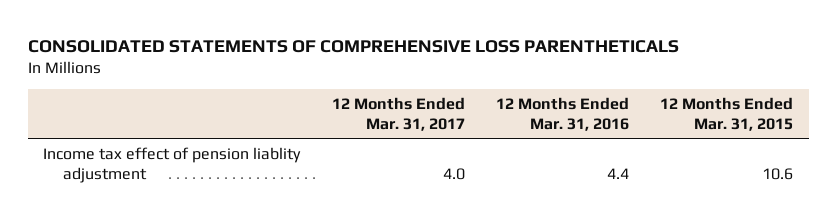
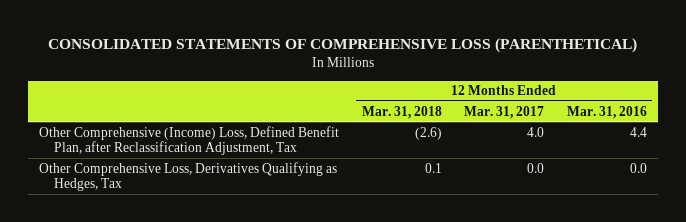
[27,40,679,54] CONSOLIDATED STATEMENTS OF COMPREHENSIVE LOSS PARENTHETICALS -> [48,38,638,54] CONSOLIDATED STATEMENTS OF COMPREHENSIVE LOSS (PARENTHETICAL)
[660,96,794,131] 12 Months Ended Mar. 31, 2015 -> none
none -> [361,105,442,119] Mar. 31, 2018
[43,146,302,183] Income tax effect of pension liablity adjustment -> [39,125,340,156] Other Comprehensive (Income) Loss, Defined Benefit Plan, after Reclassification Adjustment, Tax
none -> [39,161,338,192] Other Comprehensive Loss, Derivatives Qualifying as Hedges, Tax

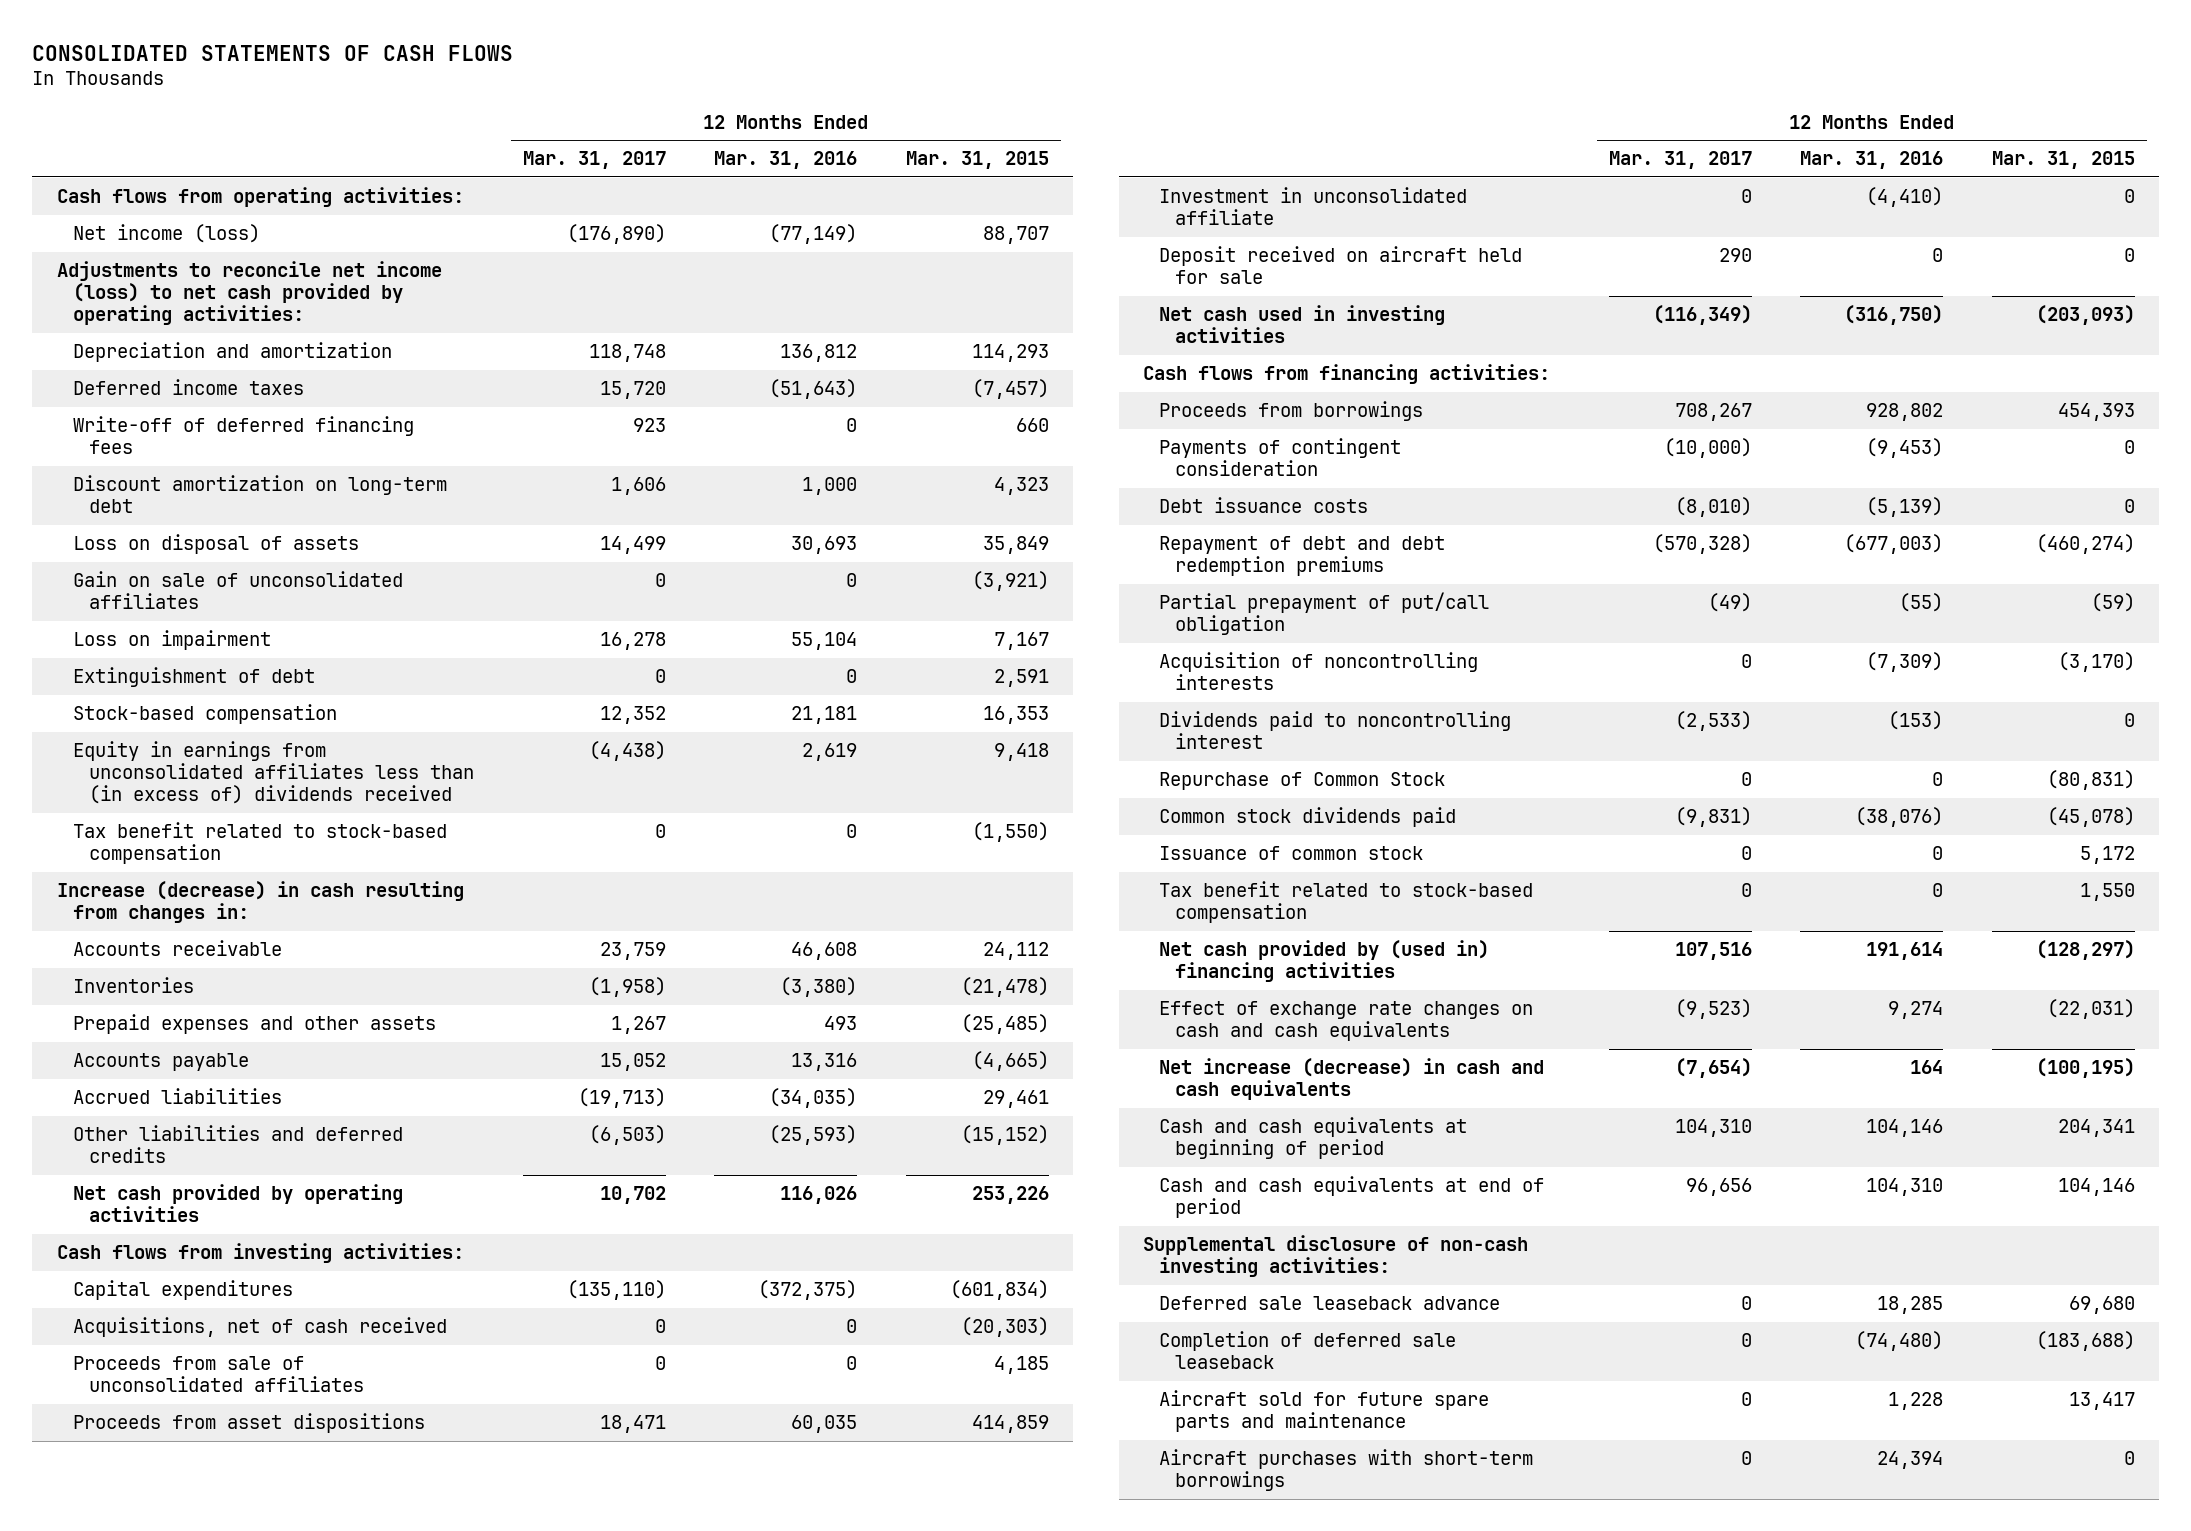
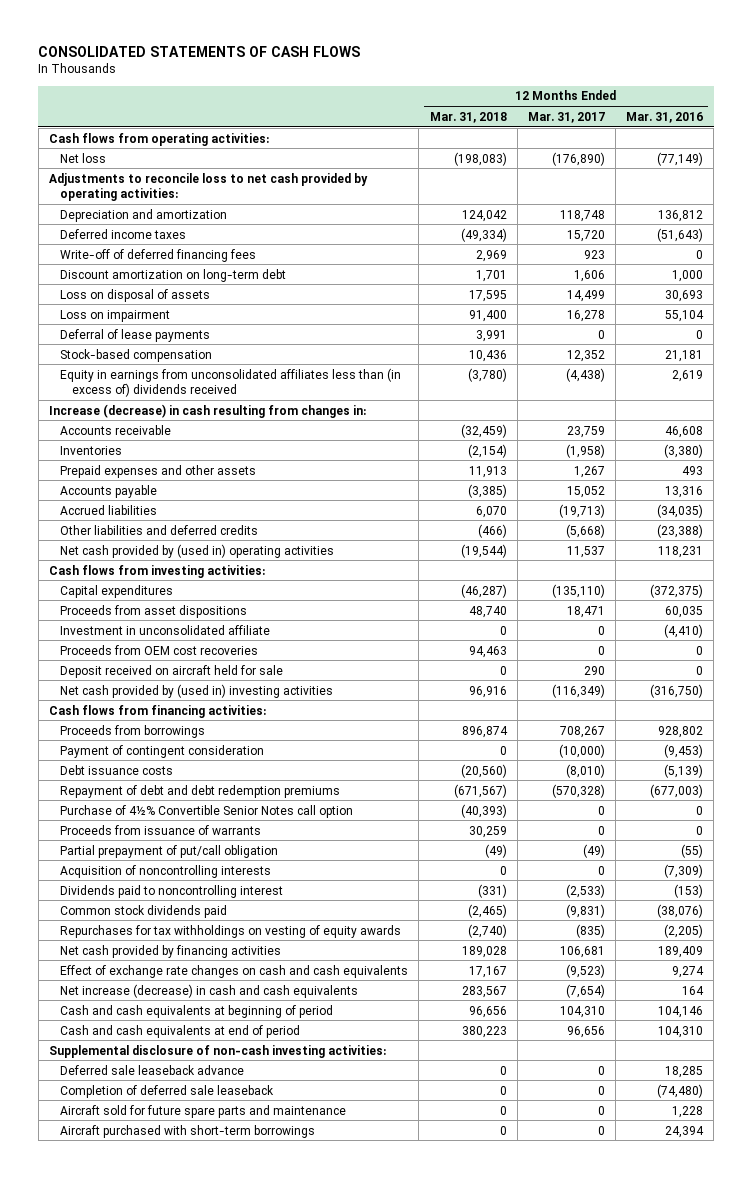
[905,151,1049,170] Mar. 31, 2015 -> none
none -> [429,111,507,123] Mar. 31, 2018
[72,223,260,243] Net income (loss) -> [60,152,107,163] Net loss
[56,260,442,326] Adjustments to reconcile net income (loss) to net cash provided by operating activities: -> [48,172,368,202] Adjustments to reconcile loss to net cash provided by operating activities:
[72,570,403,610] Gain on sale of unconsolidated affiliates -> none
[72,666,315,687] Extinguishment of debt -> none
none -> [60,328,211,342] Deferral of lease payments
[72,821,447,865] Tax benefit related to stock-based compensation -> none
[588,1124,666,1145] (6,503) -> [565,523,605,538] (5,668)
[769,1124,858,1145] (25,593) -> [656,523,703,538] (23,388)
[72,1183,403,1223] Net cash provided by operating activities -> [60,543,335,558] Net cash provided by (used in) operating activities
[599,1185,666,1204] 10,702 -> [566,545,605,558] 11,537
[780,1185,858,1204] 116,026 -> [657,545,703,558] 118,231
[72,1316,447,1337] Acquisitions, net of cash received -> none
[72,1355,365,1393] Proceeds from sale of unconsolidated affiliates -> none
none -> [60,644,259,655] Proceeds from OEM cost recoveries
[1159,304,1446,344] Net cash used in investing activities -> [60,683,334,698] Net cash provided by (used in) investing activities
[1159,437,1402,477] Payments of contingent consideration -> [60,744,265,758] Payment of contingent consideration
none -> [60,804,354,818] Purchase of 4½% Convertible Senior Notes call option
none -> [60,824,262,835] Proceeds from issuance of warrants
[1159,771,1446,790] Repurchase of Common Stock -> none
[1159,845,1424,860] Issuance of common stock -> none
[1159,880,1534,924] Tax benefit related to stock-based compensation -> none
none -> [60,924,402,938] Repurchases for tax withholdings on vesting of equity awards
[1159,939,1490,983] Net cash provided by (used in) financing activities -> [60,944,282,958] Net cash provided by financing activities
[1674,941,1752,960] 107,516 -> [559,945,605,958] 106,681
[1866,941,1944,960] 191,614 -> [657,945,703,958] 189,409
[1159,1448,1534,1492] Aircraft purchases with short-term borrowings -> [60,1124,316,1138] Aircraft purchased with short-term borrowings

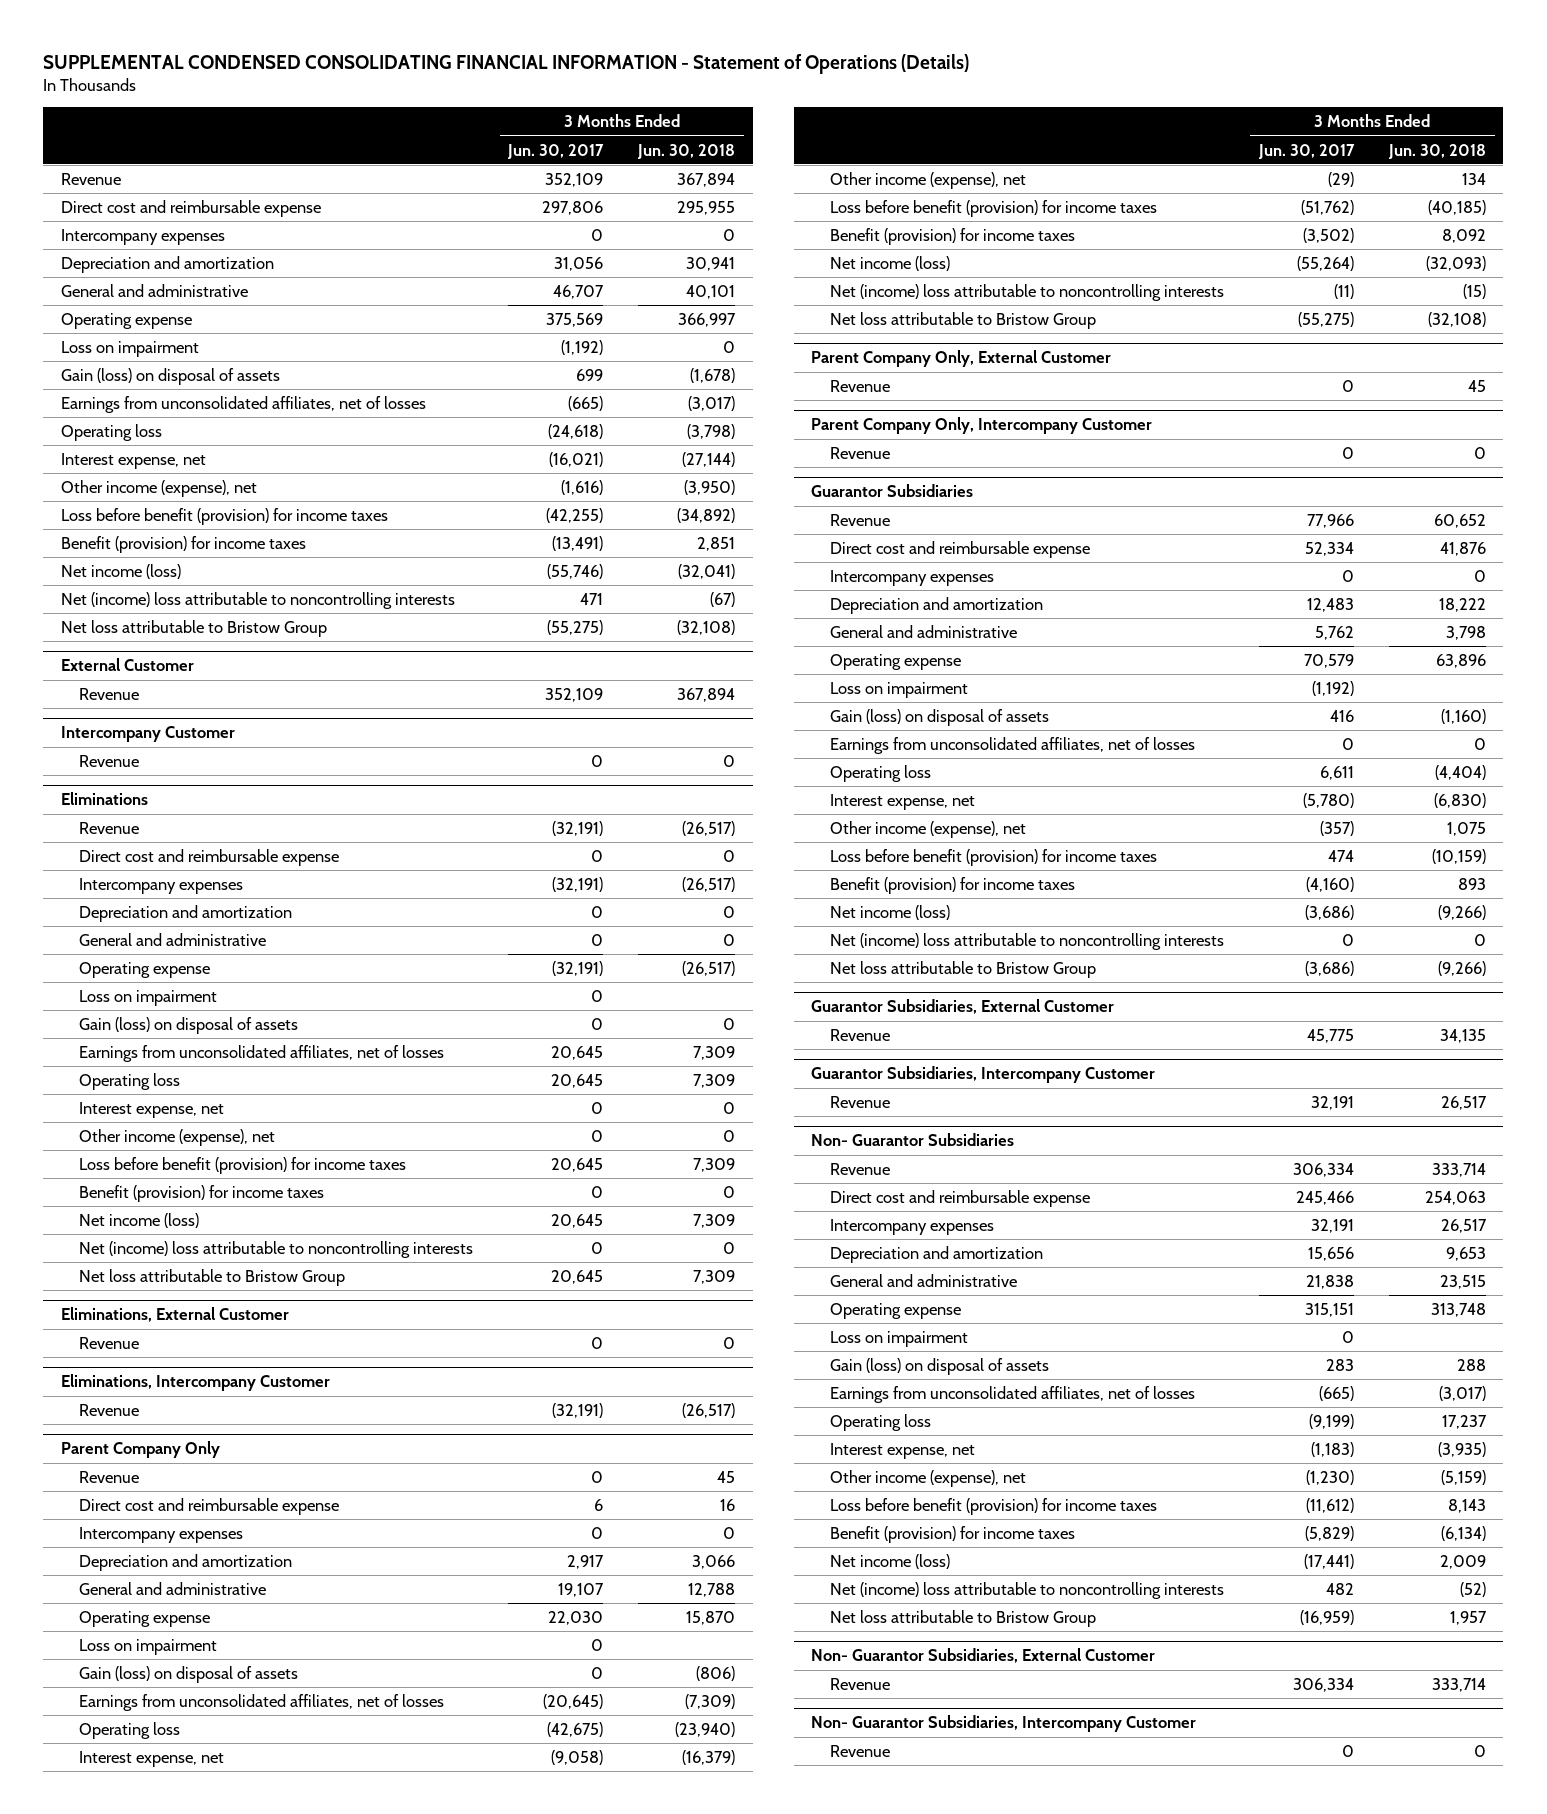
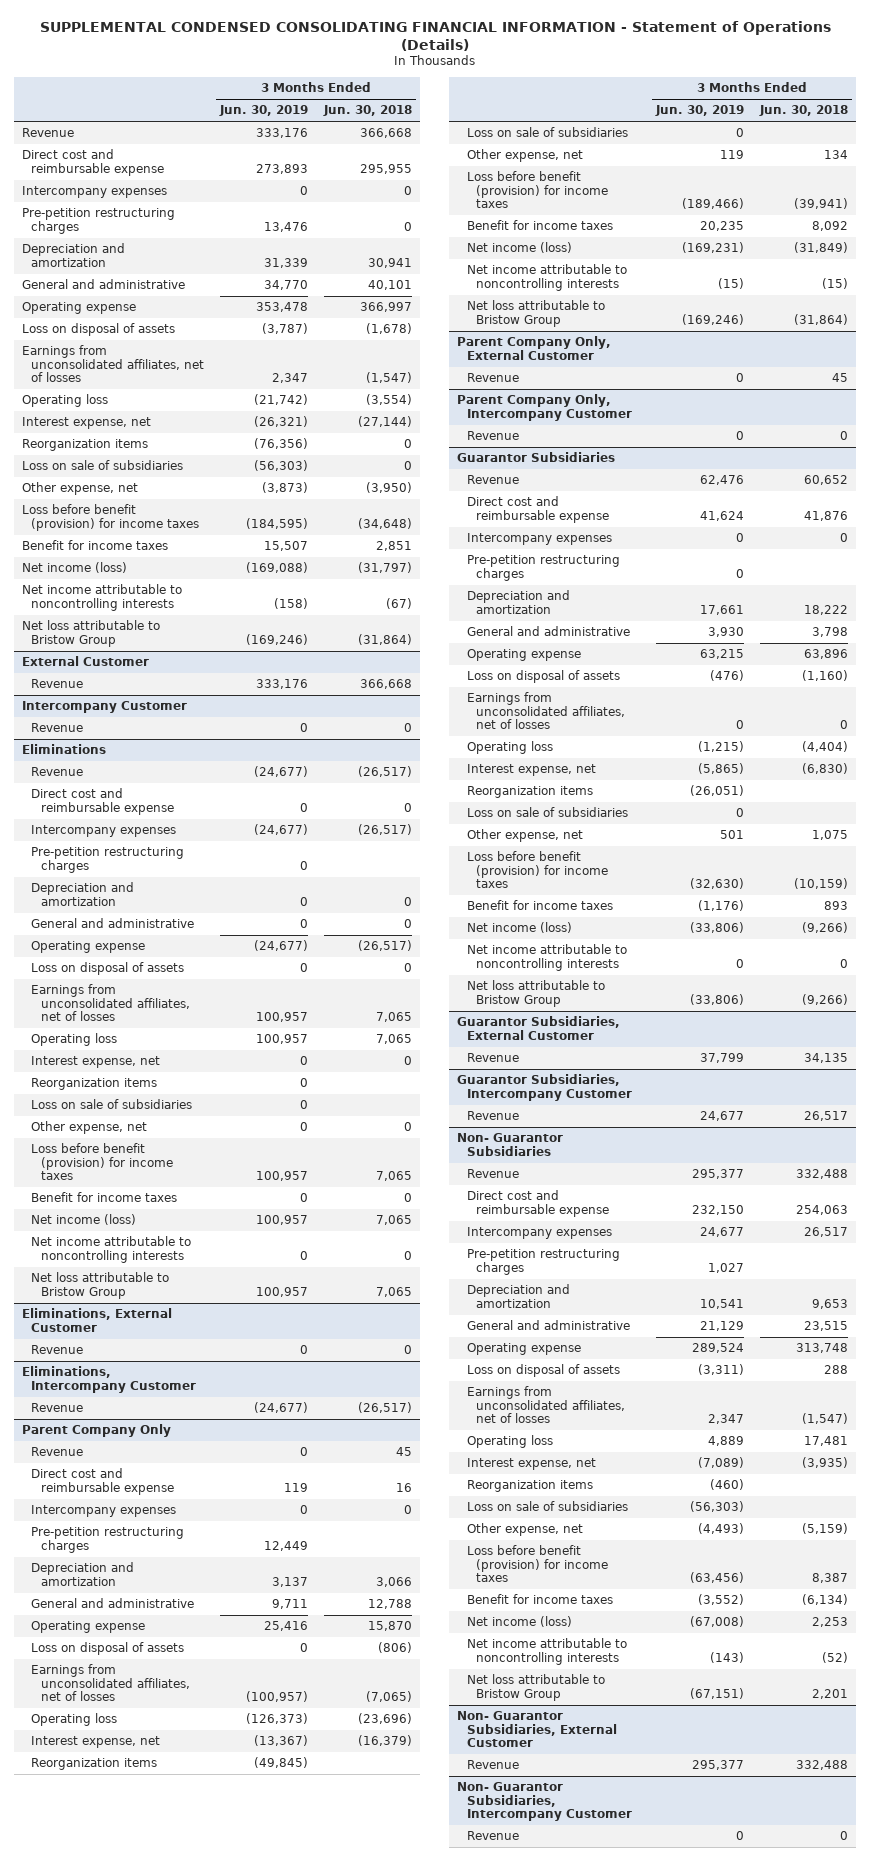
[507,143,605,159] Jun. 30, 2017 -> none
none -> [219,105,309,117] Jun. 30, 2019
[677,172,736,187] 367,894 -> [360,128,413,139] 366,668
none -> [21,208,175,234] Pre-petition restructuring charges
[60,340,199,357] Loss on impairment -> none
[60,367,280,385] Gain (loss) on disposal of assets -> [21,323,175,337] Loss on disposal of assets
[688,395,736,411] (3,017) -> [366,372,413,384] (1,547)
[687,423,736,439] (3,798) -> [366,394,413,406] (3,554)
none -> [21,439,148,452] Reorganization items
none -> [21,460,183,471] Loss on sale of subsidiaries
[60,479,257,497] Other income (expense), net -> [21,482,138,496] Other expense, net
[677,507,736,523] (34,892) -> [358,517,413,529] (34,648)
[60,535,306,553] Benefit (provision) for income taxes -> [21,540,168,551] Benefit for income taxes
[678,563,736,579] (32,041) -> [358,562,413,574] (31,797)
[60,591,455,609] Net (income) loss attributable to noncontrolling interests -> [21,584,182,611] Net income attributable to noncontrolling interests
[677,619,736,635] (32,108) -> [358,633,413,645] (31,864)
[677,687,736,702] 367,894 -> [360,679,413,690] 366,668
none -> [31,847,185,873] Pre-petition restructuring charges
[79,989,218,1006] Loss on impairment -> none
[79,1016,299,1034] Gain (loss) on disposal of assets -> [31,962,185,976] Loss on disposal of assets
[693,1045,736,1060] 7,309 -> [376,1012,413,1023] 7,065
[693,1073,736,1088] 7,309 -> [376,1034,413,1045] 7,065
none -> [31,1078,158,1091] Reorganization items
none -> [31,1099,193,1110] Loss on sale of subsidiaries
[79,1128,276,1146] Other income (expense), net -> [31,1121,148,1135] Other expense, net
[693,1157,736,1172] 7,309 -> [376,1171,413,1182] 7,065
[79,1184,325,1202] Benefit (provision) for income taxes -> [31,1192,178,1203] Benefit for income taxes
[693,1213,736,1228] 7,309 -> [376,1215,413,1226] 7,065
[79,1240,474,1258] Net (income) loss attributable to noncontrolling interests -> [31,1236,192,1263] Net income attributable to noncontrolling interests
[693,1269,736,1284] 7,309 -> [376,1286,413,1297] 7,065
none -> [31,1527,185,1553] Pre-petition restructuring charges
[79,1638,218,1655] Loss on impairment -> none
[79,1665,299,1683] Gain (loss) on disposal of assets -> [31,1642,185,1656] Loss on disposal of assets
[685,1693,736,1709] (7,309) -> [366,1691,413,1703] (7,065)
[675,1721,736,1737] (23,940) -> [358,1713,413,1725] (23,696)
none -> [31,1758,158,1771] Reorganization items
none -> [466,127,628,138] Loss on sale of subsidiaries
[829,171,1026,189] Other income (expense), net -> [466,149,583,163] Other expense, net
[1427,199,1486,215] (40,185) -> [793,198,848,210] (39,941)
[829,227,1075,245] Benefit (provision) for income taxes -> [466,220,613,231] Benefit for income taxes
[1425,255,1486,271] (32,093) -> [793,242,848,254] (31,849)
[829,283,1224,301] Net (income) loss attributable to noncontrolling interests -> [466,264,627,291] Net income attributable to noncontrolling interests
[1427,311,1486,327] (32,108) -> [793,313,848,325] (31,864)
none -> [466,555,620,581] Pre-petition restructuring charges
[829,681,968,698] Loss on impairment -> none
[829,708,1049,726] Gain (loss) on disposal of assets -> [466,670,620,684] Loss on disposal of assets
none -> [466,786,593,799] Reorganization items
none -> [466,807,628,818] Loss on sale of subsidiaries
[829,820,1026,838] Other income (expense), net -> [466,829,583,843] Other expense, net
[829,876,1075,894] Benefit (provision) for income taxes -> [466,900,613,911] Benefit for income taxes
[829,932,1224,950] Net (income) loss attributable to noncontrolling interests -> [466,944,627,971] Net income attributable to noncontrolling interests
[1431,1162,1486,1177] 333,714 -> [795,1169,848,1180] 332,488
none -> [466,1249,620,1275] Pre-petition restructuring charges
[829,1330,968,1347] Loss on impairment -> none
[829,1357,1049,1375] Gain (loss) on disposal of assets -> [466,1364,620,1378] Loss on disposal of assets
[1438,1385,1486,1401] (3,017) -> [801,1413,848,1425] (1,547)
[1441,1414,1487,1429] 17,237 -> [803,1436,848,1447] 17,481
none -> [466,1480,593,1493] Reorganization items
none -> [466,1501,628,1512] Loss on sale of subsidiaries
[829,1469,1026,1487] Other income (expense), net -> [466,1523,583,1537] Other expense, net
[1447,1498,1486,1513] 8,143 -> [811,1573,848,1584] 8,387
[829,1525,1075,1543] Benefit (provision) for income taxes -> [466,1594,613,1605] Benefit for income taxes
[1439,1554,1486,1569] 2,009 -> [811,1617,848,1628] 2,253
[829,1581,1224,1599] Net (income) loss attributable to noncontrolling interests -> [466,1638,627,1665] Net income attributable to noncontrolling interests
[1449,1610,1487,1625] 1,957 -> [811,1688,848,1699] 2,201
[1431,1677,1486,1692] 333,714 -> [795,1760,848,1771] 332,488

